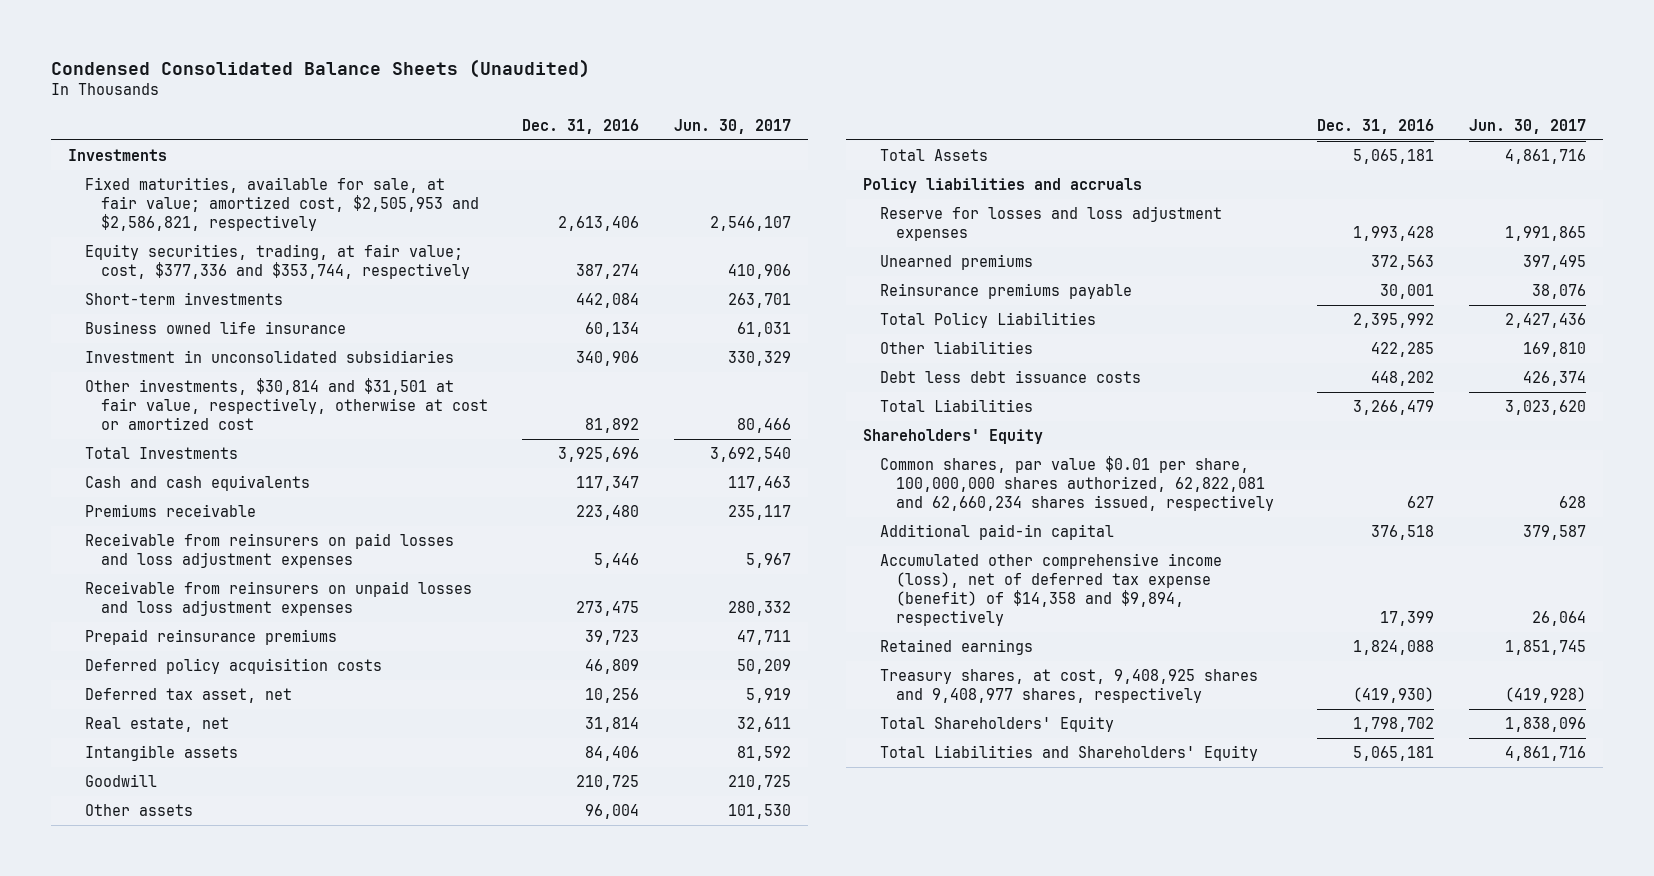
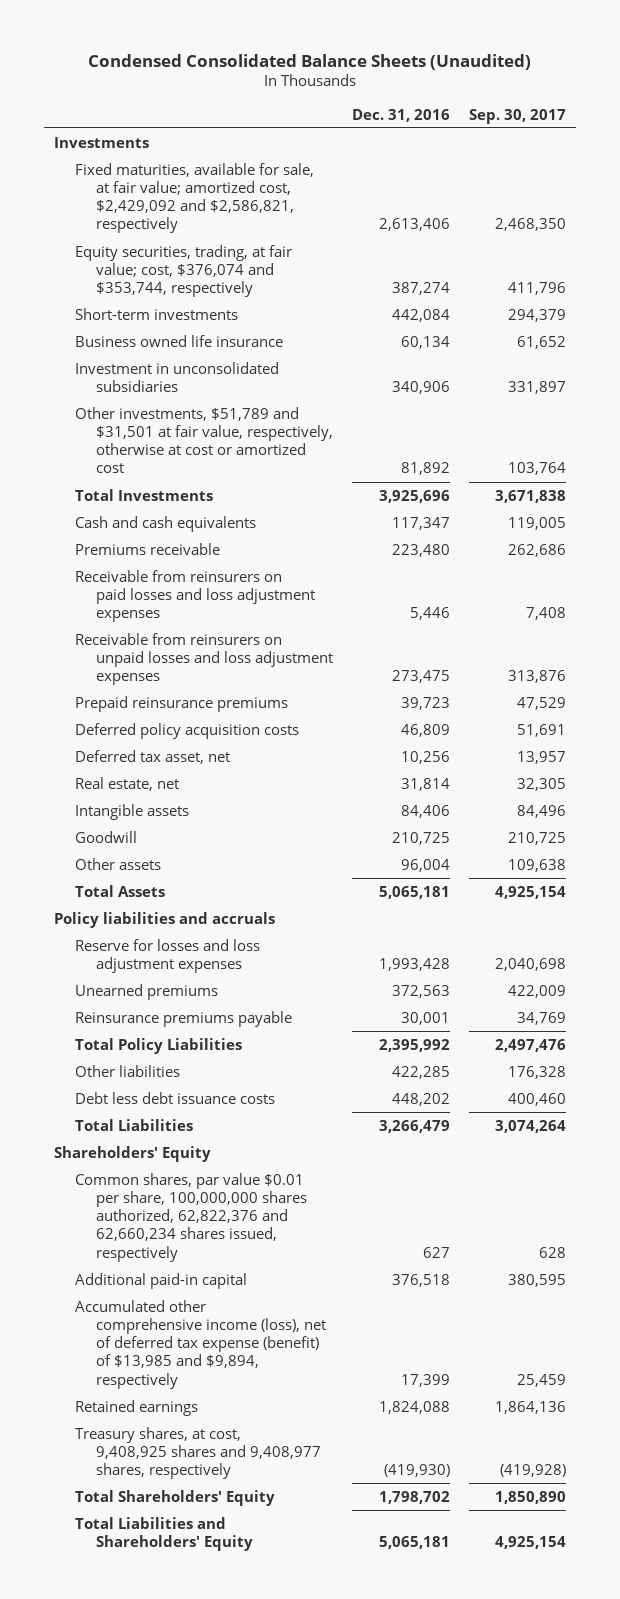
[673,118,791,134] Jun. 30, 2017 -> none
none -> [468,108,566,124] Sep. 30, 2017
[84,177,480,231] Fixed maturities, available for sale, at fair value; amortized cost, $2,505,953 and $2,586,821, respectively -> [74,162,314,234] Fixed maturities, available for sale, at fair value; amortized cost, $2,429,092 and $2,586,821, respectively
[84,244,471,280] Equity securities, trading, at fair value; cost, $377,336 and $353,744, respectively -> [74,244,292,298] Equity securities, trading, at fair value; cost, $376,074 and $353,744, respectively
[84,378,489,430] Other investments, $30,814 and $31,501 at fair value, respectively, otherwise at cost or amortized cost -> [74,406,333,474] Other investments, $51,789 and $31,501 at fair value, respectively, otherwise at cost or amortized cost
[879,456,1275,511] Common shares, par value $0.01 per share, 100,000,000 shares authorized, 62,822,081 and 62,660,234 shares issued, respectively -> [74,1172,307,1262] Common shares, par value $0.01 per share, 100,000,000 shares authorized, 62,822,376 and 62,660,234 shares issued, respectively
[879,553,1222,626] Accumulated other comprehensive income (loss), net of deferred tax expense (benefit) of $14,358 and $9,894, respectively -> [74,1299,326,1389] Accumulated other comprehensive income (loss), net of deferred tax expense (benefit) of $13,985 and $9,894, respectively

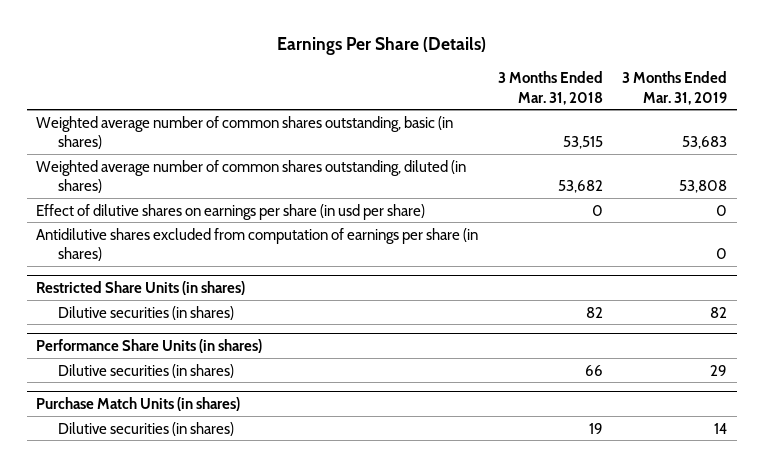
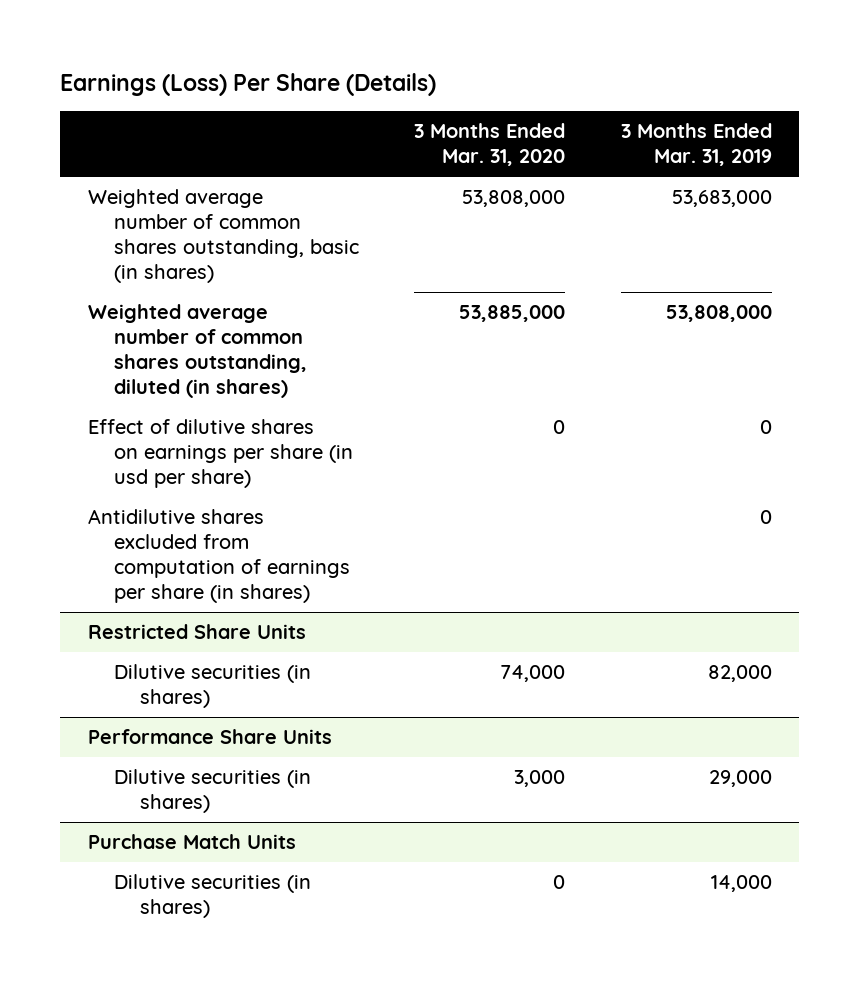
[276,37,486,56] Earnings Per Share (Details) -> [60,73,437,97] Earnings (Loss) Per Share (Details)
[497,71,603,105] 3 Months Ended Mar. 31, 2018 -> none
none -> [414,123,566,167] 3 Months Ended Mar. 31, 2020
[682,135,728,149] 53,683 -> [671,190,772,208] 53,683,000
[679,179,728,193] 53,808 -> [665,305,772,323] 53,808,000
[36,281,246,296] Restricted Share Units (in shares) -> [87,624,306,640] Restricted Share Units
[710,306,728,318] 82 -> [707,665,772,683] 82,000
[36,339,263,354] Performance Share Units (in shares) -> [87,729,332,745] Performance Share Units
[710,364,728,376] 29 -> [708,770,772,788] 29,000
[36,397,241,412] Purchase Match Units (in shares) -> [87,834,296,850] Purchase Match Units
[714,422,728,434] 14 -> [710,875,772,893] 14,000

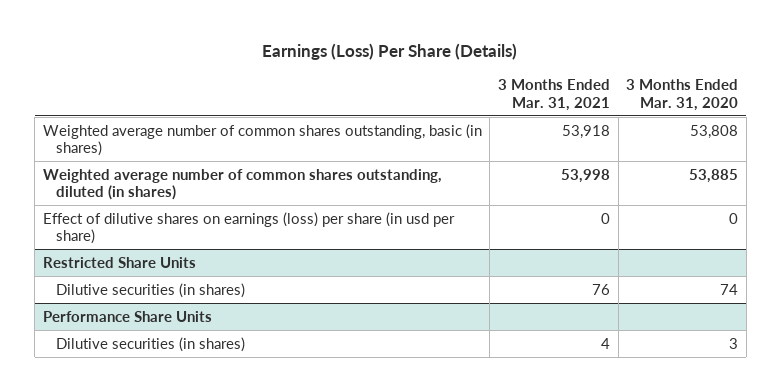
[620,123,772,167] 3 Months Ended Mar. 31, 2019 -> none
none -> [497,79,610,111] 3 Months Ended Mar. 31, 2021
[87,509,351,604] Antidilutive shares excluded from computation of earnings per share (in shares) -> none
[462,190,566,208] 53,808,000 -> [690,124,739,139] 53,808
[459,305,566,323] 53,885,000 -> [689,168,739,183] 53,885
[87,419,354,489] Effect of dilutive shares on earnings per share (in usd per share) -> [42,211,455,245] Effect of dilutive shares on earnings (loss) per share (in usd per share)
[500,665,566,683] 74,000 -> [720,283,739,295] 74
[87,834,296,850] Purchase Match Units -> none
[114,874,312,919] Dilutive securities (in shares) -> none
[514,770,566,788] 3,000 -> [729,337,739,349] 3

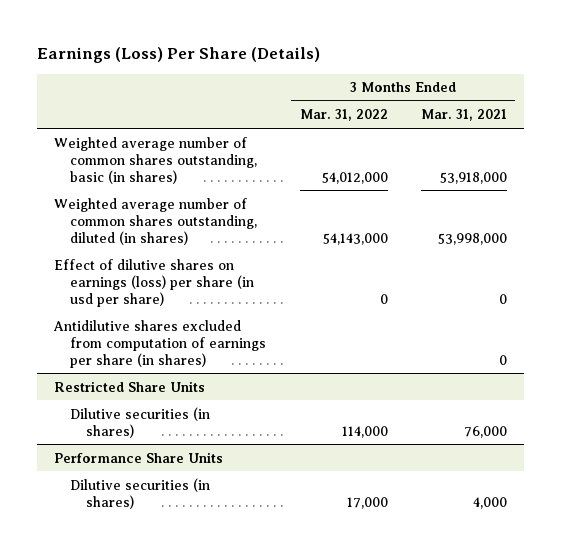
[626,79,739,111] 3 Months Ended Mar. 31, 2020 -> none
none -> [299,109,388,122] Mar. 31, 2022
[561,124,610,139] 53,918 -> [439,171,507,184] 53,918,000
[560,168,610,183] 53,998 -> [437,232,507,245] 53,998,000
none -> [52,319,267,368] Antidilutive shares excluded from computation of earnings per share (in shares)
[591,283,610,295] 76 -> [463,425,507,438] 76,000
[600,337,610,349] 4 -> [472,496,507,509] 4,000

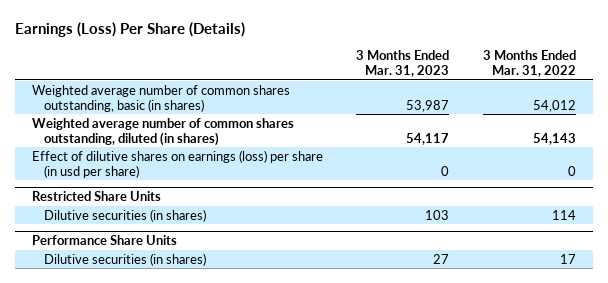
[420,109,507,122] Mar. 31, 2021 -> none
none -> [356,50,450,78] 3 Months Ended Mar. 31, 2023
[321,171,388,184] 54,012,000 -> [532,99,576,112] 54,012
[322,232,388,245] 54,143,000 -> [532,132,576,145] 54,143
[52,319,267,368] Antidilutive shares excluded from computation of earnings per share (in shares) -> none
[341,425,388,438] 114,000 -> [551,209,576,220] 114
[346,496,388,509] 17,000 -> [559,253,576,264] 17

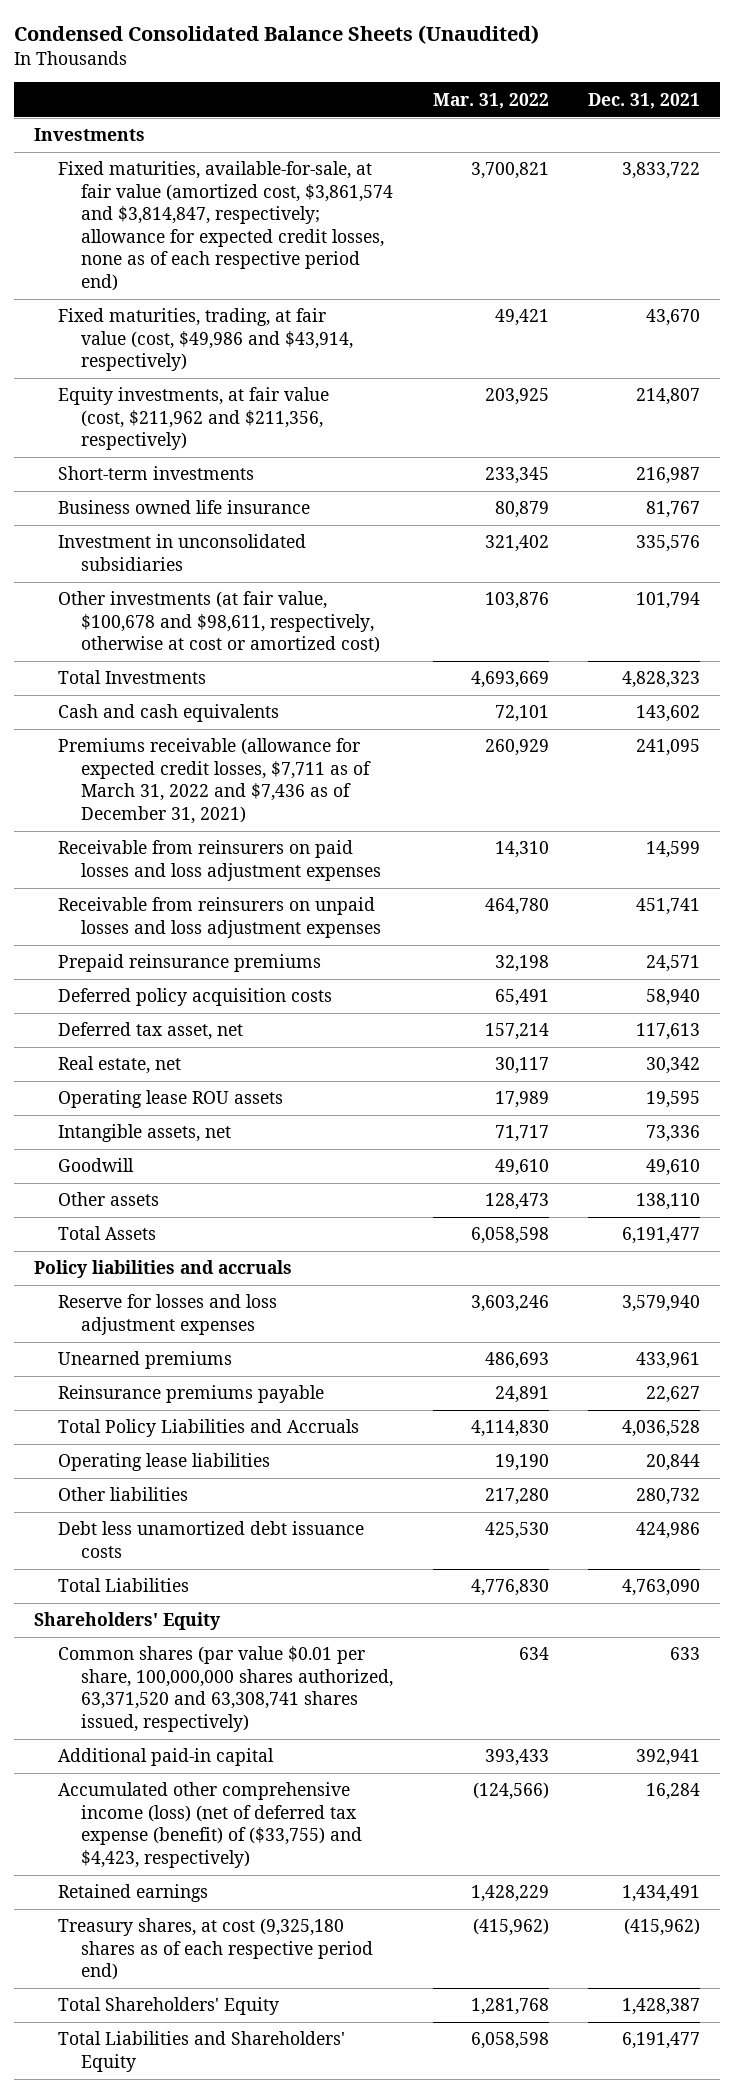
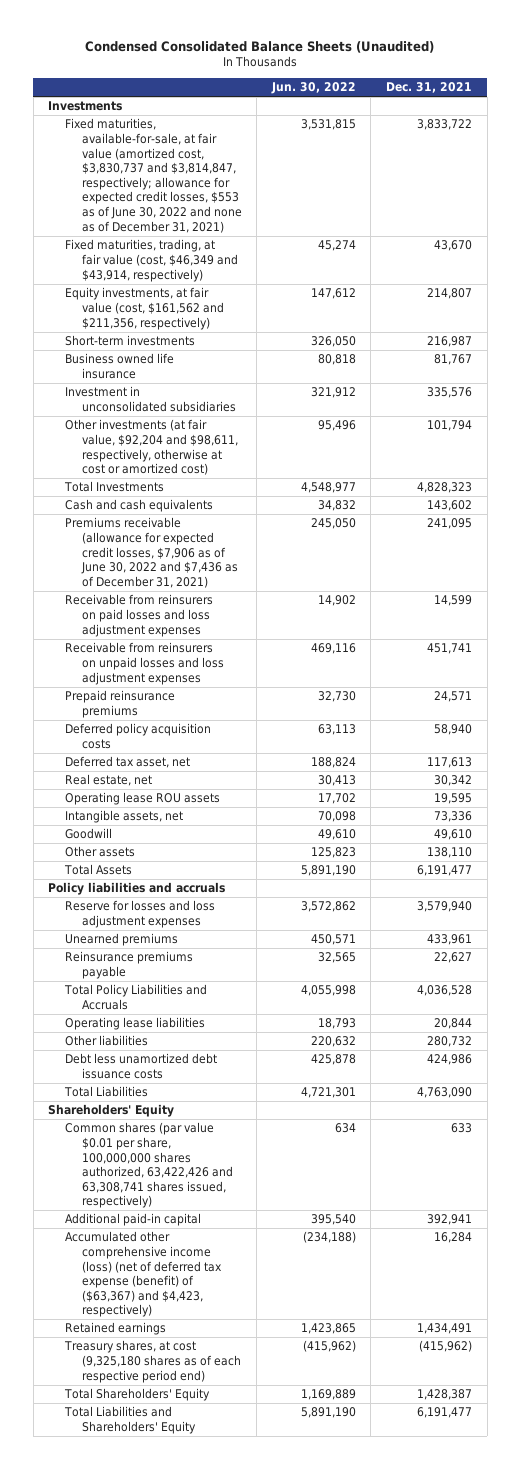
[432,92,549,109] Mar. 31, 2022 -> none
none -> [270,82,356,95] Jun. 30, 2022
[57,161,394,291] Fixed maturities, available-for-sale, at fair value (amortized cost, $3,861,574 and $3,814,847, respectively; allowance for expected credit losses, none as of each respective period end) -> [64,118,242,233] Fixed maturities, available-for-sale, at fair value (amortized cost, $3,830,737 and $3,814,847, respectively; allowance for expected credit losses, $553 as of June 30, 2022 and none as of December 31, 2021)
[57,308,354,372] Fixed maturities, trading, at fair value (cost, $49,986 and $43,914, respectively) -> [64,239,238,282] Fixed maturities, trading, at fair value (cost, $46,349 and $43,914, respectively)
[57,387,329,451] Equity investments, at fair value (cost, $211,962 and $211,356, respectively) -> [64,287,224,330] Equity investments, at fair value (cost, $161,562 and $211,356, respectively)
[57,591,381,654] Other investments (at fair value, $100,678 and $98,611, respectively, otherwise at cost or amortized cost) -> [64,419,238,476] Other investments (at fair value, $92,204 and $98,611, respectively, otherwise at cost or amortized cost)
[57,738,372,824] Premiums receivable (allowance for expected credit losses, $7,711 as of March 31, 2022 and $7,436 as of December 31, 2021) -> [64,517,238,588] Premiums receivable (allowance for expected credit losses, $7,906 as of June 30, 2022 and $7,436 as of December 31, 2021)
[57,1646,394,1732] Common shares (par value $0.01 per share, 100,000,000 shares authorized, 63,371,520 and 63,308,741 shares issued, respectively) -> [64,1122,233,1209] Common shares (par value $0.01 per share, 100,000,000 shares authorized, 63,422,426 and 63,308,741 shares issued, respectively)
[57,1782,363,1868] Accumulated other comprehensive income (loss) (net of deferred tax expense (benefit) of ($33,755) and $4,423, respectively) -> [64,1231,222,1318] Accumulated other comprehensive income (loss) (net of deferred tax expense (benefit) of ($63,367) and $4,423, respectively)

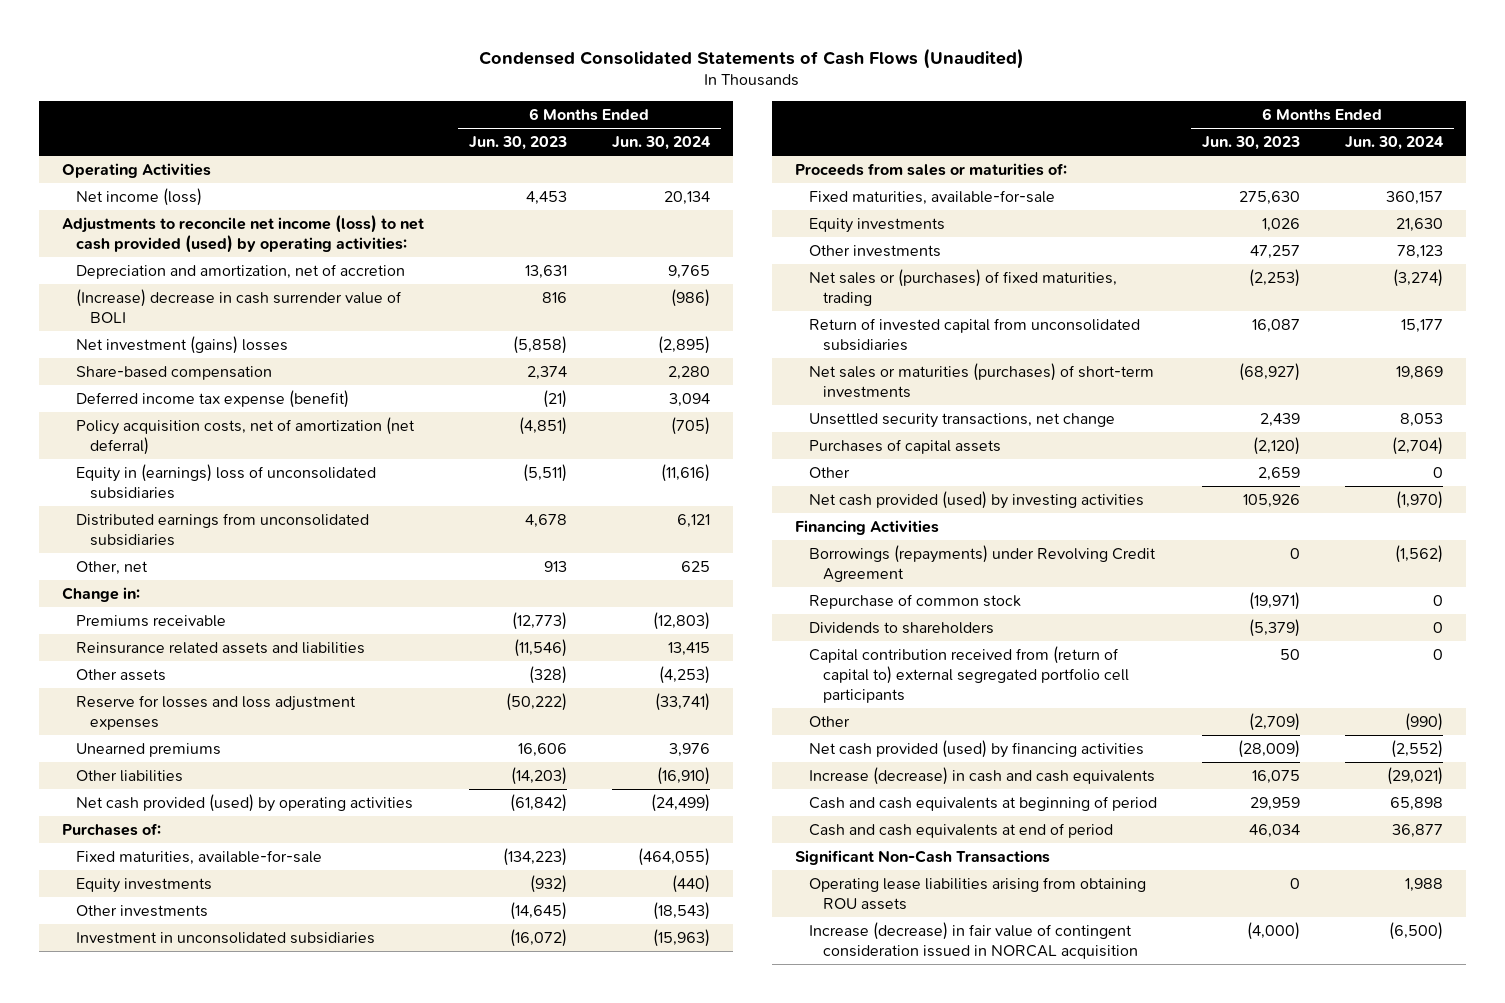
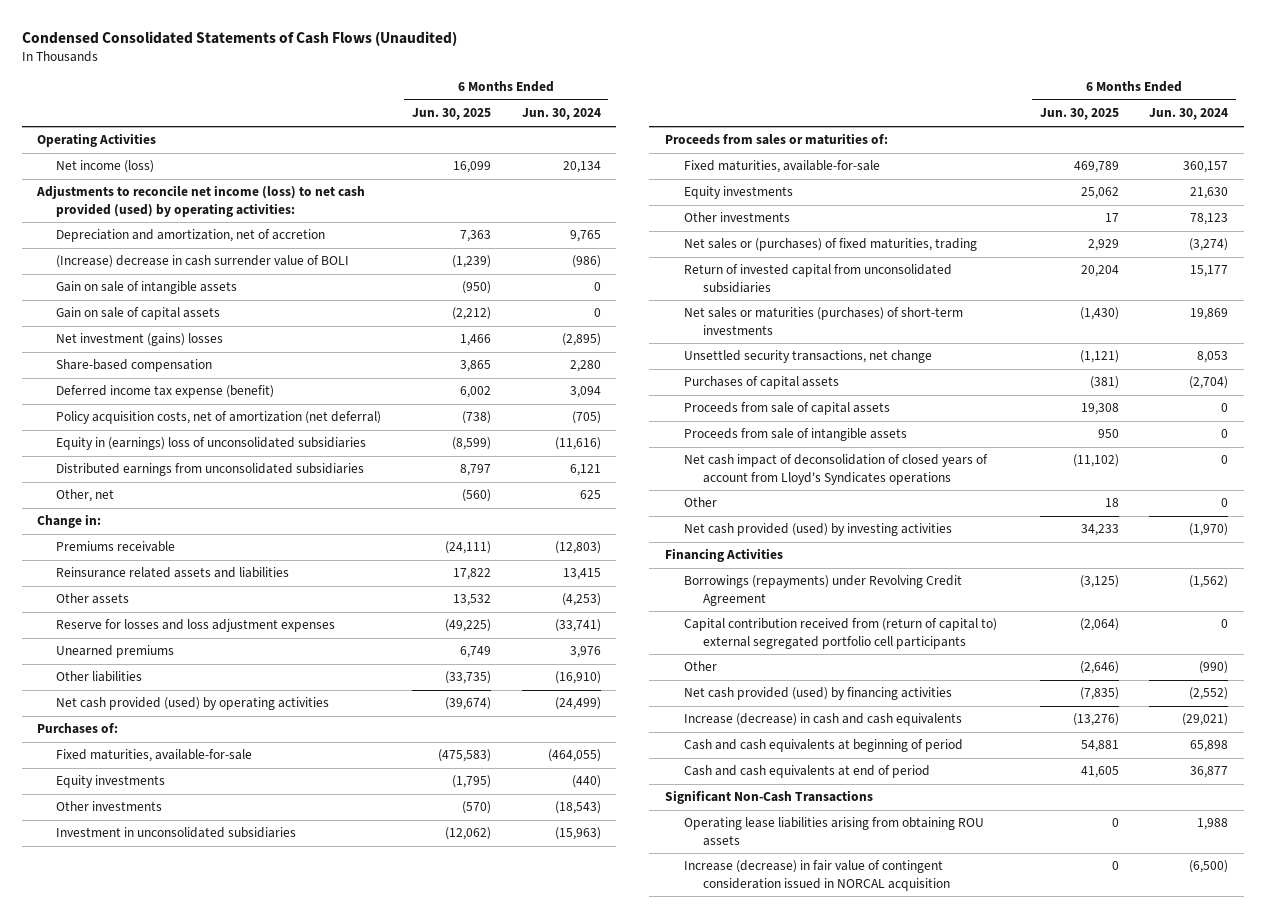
[468,136,567,151] Jun. 30, 2023 -> none
none -> [412,108,492,121] Jun. 30, 2025
none -> [56,281,238,295] Gain on sale of intangible assets
none -> [56,307,221,321] Gain on sale of capital assets
none -> [683,402,890,416] Proceeds from sale of capital assets
none -> [683,428,907,442] Proceeds from sale of intangible assets
none -> [683,454,988,485] Net cash impact of deconsolidation of closed years of account from Lloyd's Syndicates operations
[808,593,1021,609] Repurchase of common stock -> none
[808,621,994,634] Dividends to shareholders -> none

